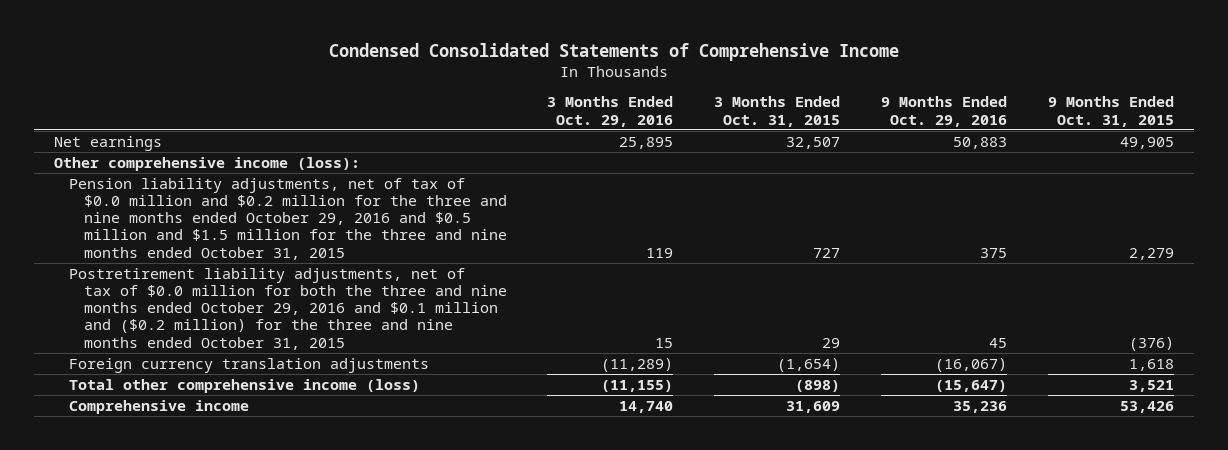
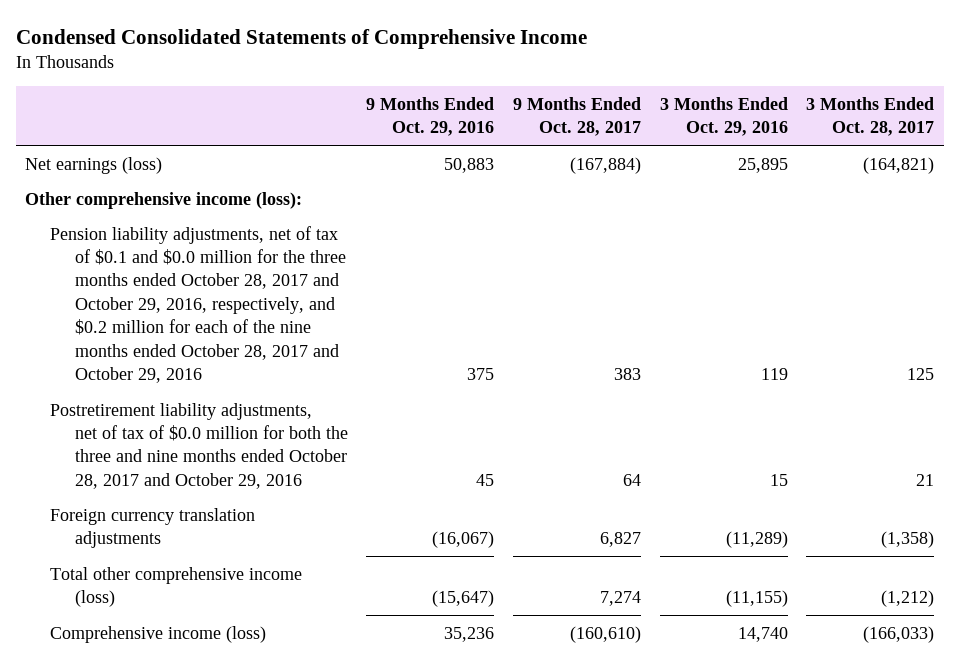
[714,96,841,127] 3 Months Ended Oct. 31, 2015 -> none
[1047,96,1174,127] 9 Months Ended Oct. 31, 2015 -> none
none -> [513,96,642,137] 9 Months Ended Oct. 28, 2017
none -> [806,96,935,137] 3 Months Ended Oct. 28, 2017
[54,135,163,151] Net earnings -> [25,156,163,174] Net earnings (loss)
[68,177,507,260] Pension liability adjustments, net of tax of $0.0 million and $0.2 million for the three and nine months ended October 29, 2016 and $0.5 million and $1.5 million for the three and nine months ended October 31, 2015 -> [49,225,346,384] Pension liability adjustments, net of tax of $0.1 and $0.0 million for the three months ended October 28, 2017 and October 29, 2016, respectively, and $0.2 million for each of the nine months ended October 28, 2017 and October 29, 2016
[68,267,507,350] Postretirement liability adjustments, net of tax of $0.0 million for both the three and nine months ended October 29, 2016 and $0.1 million and ($0.2 million) for the three and nine months ended October 31, 2015 -> [49,402,348,489] Postretirement liability adjustments, net of tax of $0.0 million for both the three and nine months ended October 28, 2017 and October 29, 2016
[68,399,249,414] Comprehensive income -> [49,625,266,643] Comprehensive income (loss)

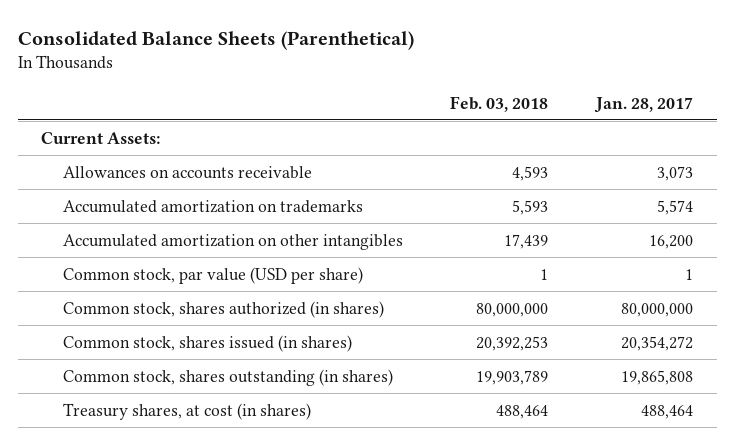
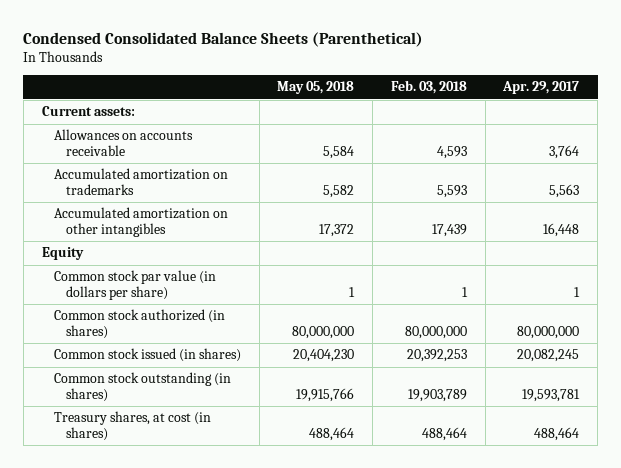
[17,30,414,50] Consolidated Balance Sheets (Parenthetical) -> [23,31,424,47] Condensed Consolidated Balance Sheets (Parenthetical)
[594,96,694,113] Jan. 28, 2017 -> none
none -> [277,81,355,95] May 05, 2018
none -> [502,81,580,95] Apr. 29, 2017
[41,131,161,144] Current Assets: -> [41,106,135,117] Current assets:
none -> [41,247,84,261] Equity
[62,266,363,284] Common stock, par value (USD per share) -> [53,270,216,300] Common stock par value (in dollars per share)
[62,300,384,318] Common stock, shares authorized (in shares) -> [53,309,225,339] Common stock authorized (in shares)
[62,334,352,352] Common stock, shares issued (in shares) -> [53,348,241,363] Common stock issued (in shares)
[62,368,393,386] Common stock, shares outstanding (in shares) -> [53,372,231,402] Common stock outstanding (in shares)

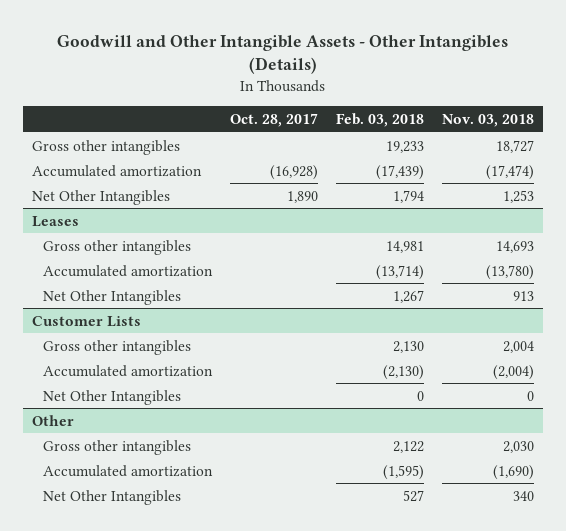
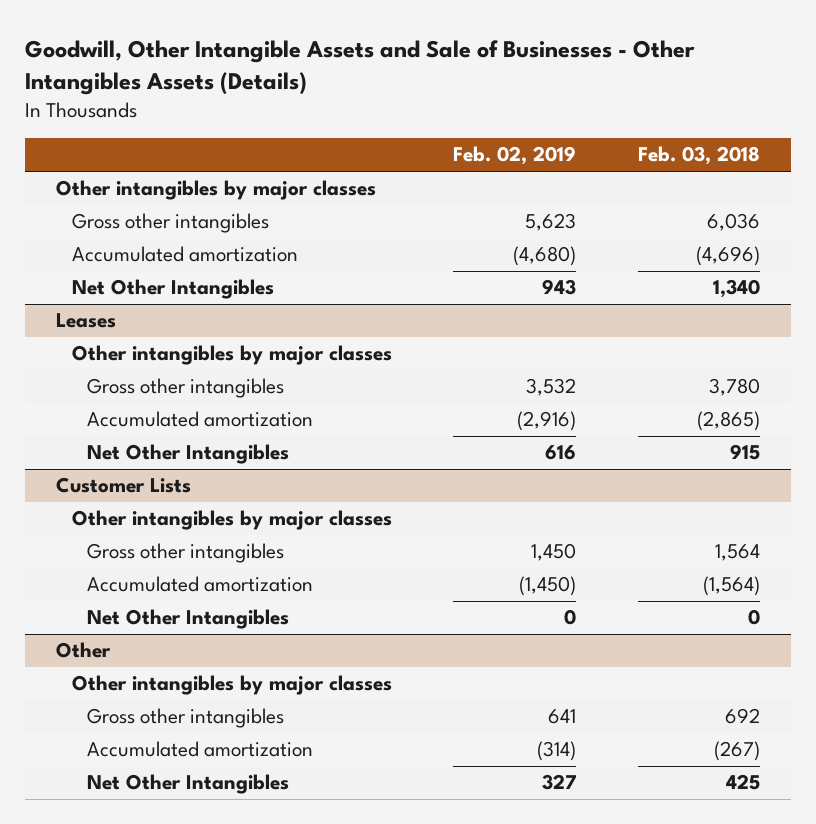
[57,34,509,75] Goodwill and Other Intangible Assets - Other Intangibles (Details) -> [24,40,695,96] Goodwill, Other Intangible Assets and Sale of Businesses - Other Intangibles Assets (Details)
[229,112,318,127] Oct. 28, 2017 -> none
[442,113,535,127] Nov. 03, 2018 -> none
none -> [453,146,577,166] Feb. 02, 2019
none -> [55,180,376,201] Other intangibles by major classes
[386,140,425,153] 19,233 -> [706,213,760,232] 6,036
[376,164,425,180] (17,439) -> [695,246,760,267] (4,696)
[393,189,425,203] 1,794 -> [712,279,760,299] 1,340
none -> [71,345,392,366] Other intangibles by major classes
[386,240,425,253] 14,981 -> [708,378,760,397] 3,780
[376,264,425,280] (13,714) -> [696,411,760,432] (2,865)
[393,289,425,303] 1,267 -> [729,444,760,461] 915
none -> [71,510,392,531] Other intangibles by major classes
[393,340,425,353] 2,130 -> [714,544,760,562] 1,564
[383,364,425,380] (2,130) -> [702,576,760,597] (1,564)
none -> [71,675,392,696] Other intangibles by major classes
[393,440,425,453] 2,122 -> [724,708,760,725] 692
[383,464,425,480] (1,595) -> [713,741,760,762] (267)
[403,489,425,502] 527 -> [725,774,760,791] 425

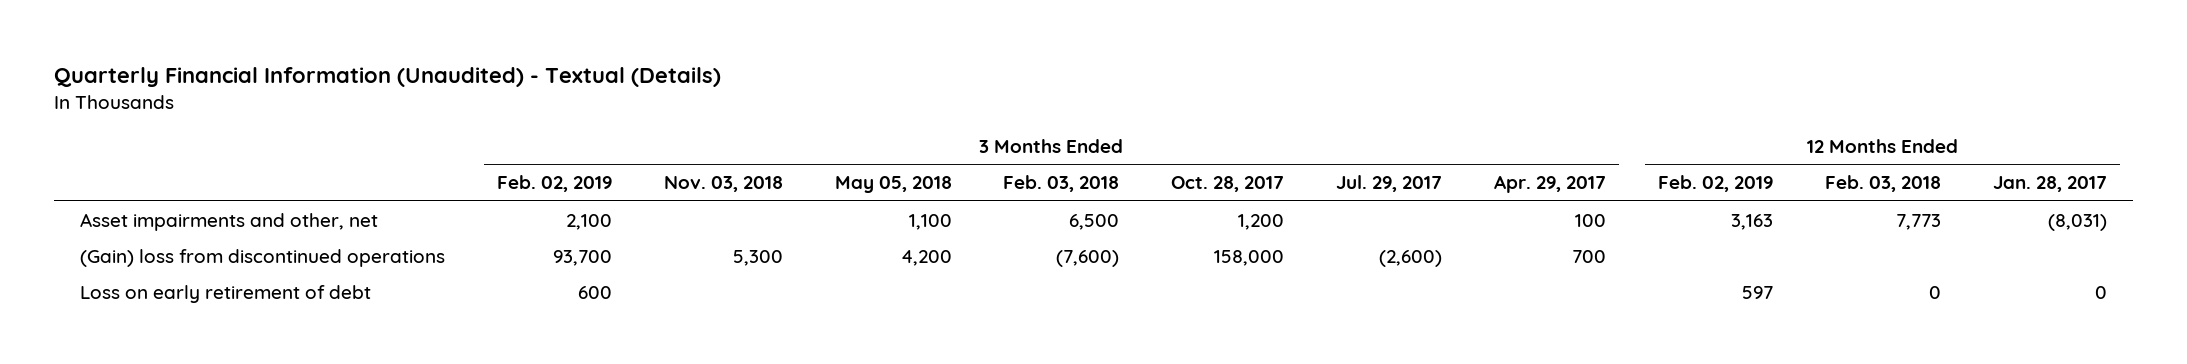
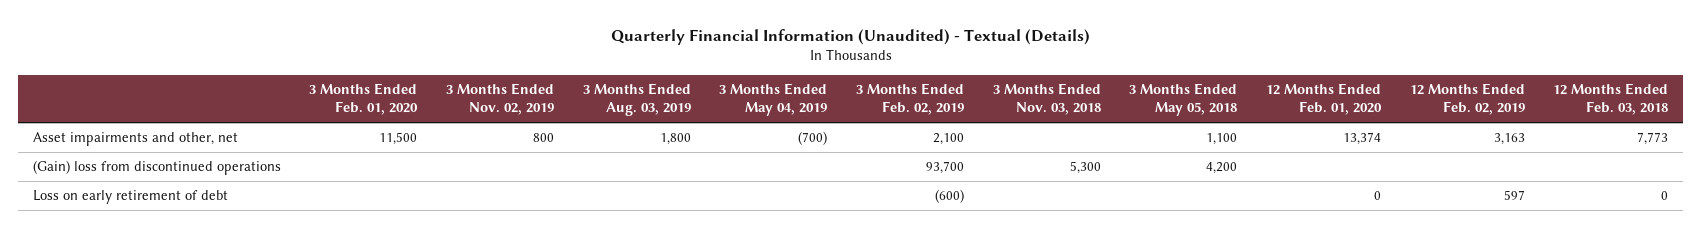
[1003,175,1120,193] Feb. 03, 2018 -> none
[1171,176,1285,193] Oct. 28, 2017 -> none
[1336,175,1443,193] Jul. 29, 2017 -> none
[1494,175,1607,194] Apr. 29, 2017 -> none
[1993,176,2108,193] Jan. 28, 2017 -> none
none -> [309,83,419,116] 3 Months Ended Feb. 01, 2020
none -> [446,83,555,116] 3 Months Ended Nov. 02, 2019
none -> [582,83,691,117] 3 Months Ended Aug. 03, 2019
none -> [719,83,828,117] 3 Months Ended May 04, 2019
none -> [1266,83,1383,116] 12 Months Ended Feb. 01, 2020
[577,285,612,299] 600 -> [935,189,965,204] (600)

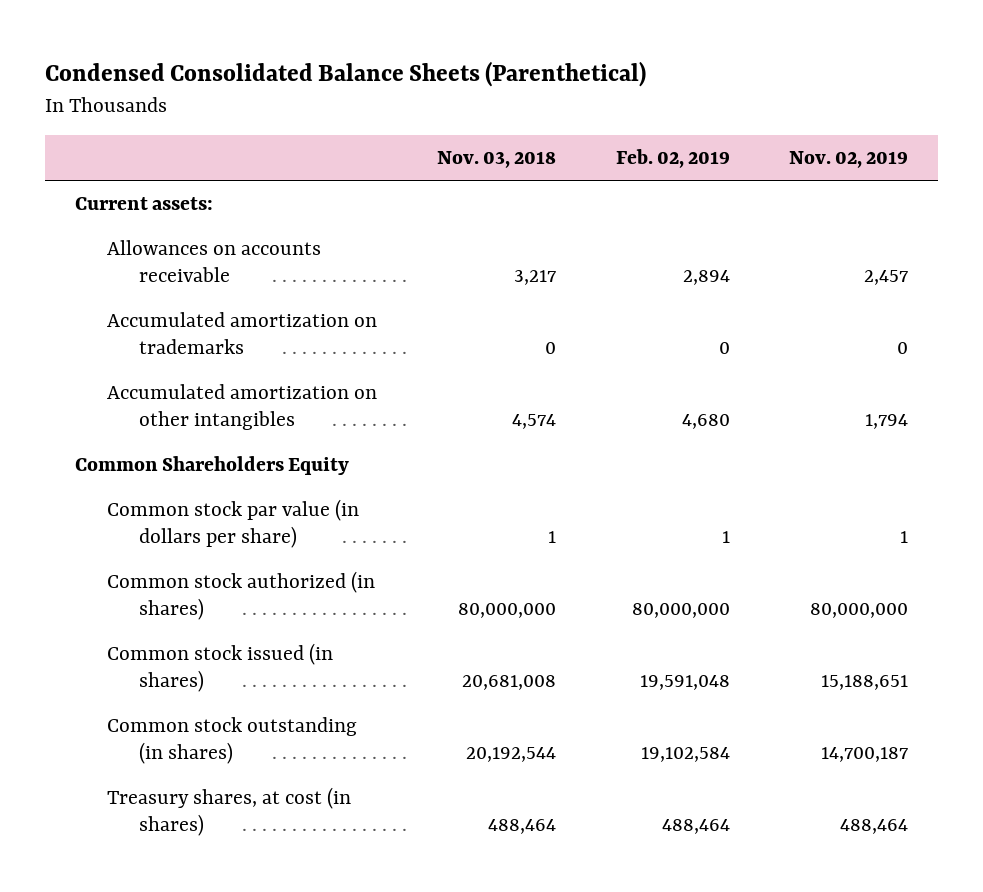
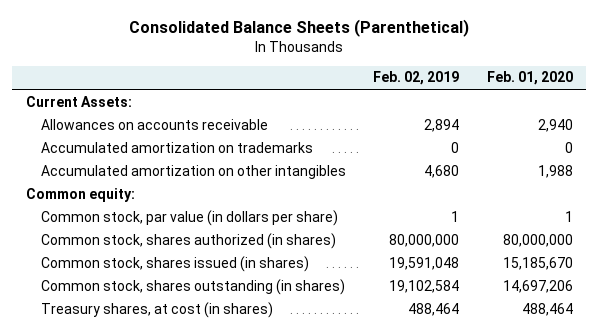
[44,60,646,87] Condensed Consolidated Balance Sheets (Parenthetical) -> [129,19,470,38] Consolidated Balance Sheets (Parenthetical)
[436,151,556,169] Nov. 03, 2018 -> none
[789,151,909,169] Nov. 02, 2019 -> none
none -> [486,71,573,86] Feb. 01, 2020
[74,196,213,210] Current assets: -> [25,95,132,107] Current Assets:
[74,455,349,475] Common Shareholders Equity -> [25,187,135,202] Common equity:
[106,498,359,549] Common stock par value (in dollars per share) -> [40,209,338,226] Common stock, par value (in dollars per share)
[106,570,375,621] Common stock authorized (in shares) -> [40,232,336,249] Common stock, shares authorized (in shares)
[106,642,333,693] Common stock issued (in shares) -> [40,255,309,272] Common stock, shares issued (in shares)
[106,716,357,765] Common stock outstanding (in shares) -> [40,278,345,295] Common stock, shares outstanding (in shares)

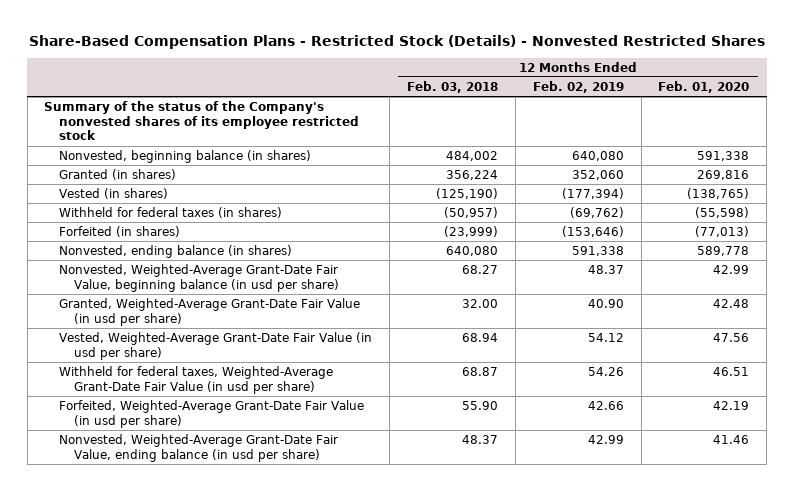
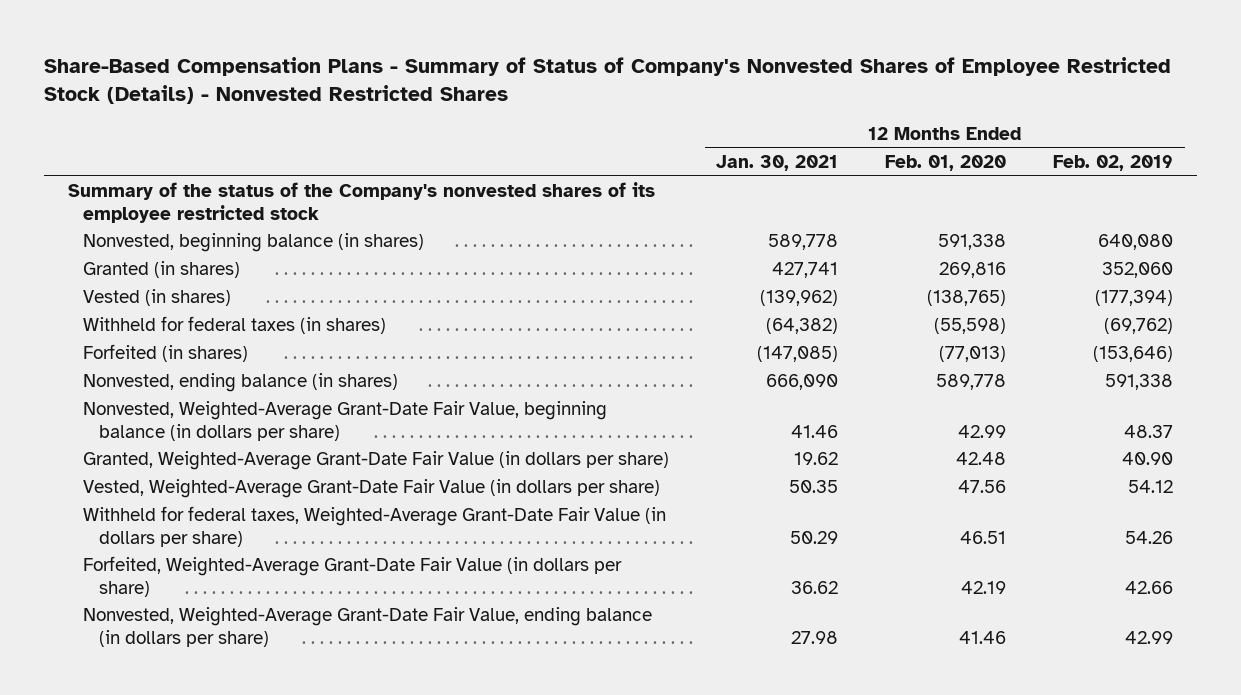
[28,34,765,49] Share-Based Compensation Plans - Restricted Stock (Details) - Nonvested Restricted Shares -> [44,56,1172,105] Share-Based Compensation Plans - Summary of Status of Company's Nonvested Shares of Employee Restricted Stock (Details) - Nonvested Restricted Shares
[406,80,498,93] Feb. 03, 2018 -> none
none -> [716,155,839,172] Jan. 30, 2021
[59,263,339,292] Nonvested, Weighted-Average Grant-Date Fair Value, beginning balance (in usd per share) -> [83,401,608,441] Nonvested, Weighted-Average Grant-Date Fair Value, beginning balance (in dollars per share)
[59,297,361,326] Granted, Weighted-Average Grant-Date Fair Value (in usd per share) -> [83,451,670,471] Granted, Weighted-Average Grant-Date Fair Value (in dollars per share)
[59,331,373,360] Vested, Weighted-Average Grant-Date Fair Value (in usd per share) -> [83,479,661,499] Vested, Weighted-Average Grant-Date Fair Value (in dollars per share)
[59,365,334,394] Withheld for federal taxes, Weighted-Average Grant-Date Fair Value (in usd per share) -> [83,506,667,547] Withheld for federal taxes, Weighted-Average Grant-Date Fair Value (in dollars per share)
[59,399,365,428] Forfeited, Weighted-Average Grant-Date Fair Value (in usd per share) -> [83,556,623,597] Forfeited, Weighted-Average Grant-Date Fair Value (in dollars per share)
[59,433,339,462] Nonvested, Weighted-Average Grant-Date Fair Value, ending balance (in usd per share) -> [83,607,653,647] Nonvested, Weighted-Average Grant-Date Fair Value, ending balance (in dollars per share)

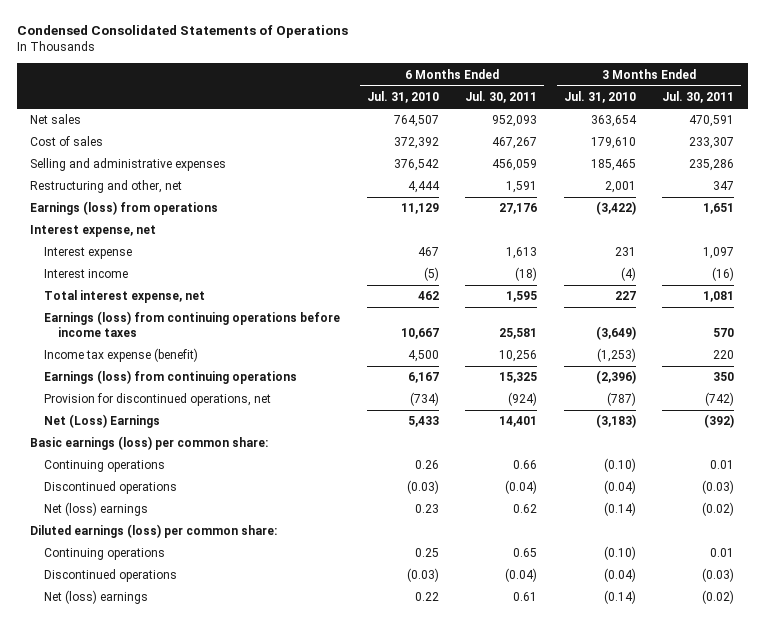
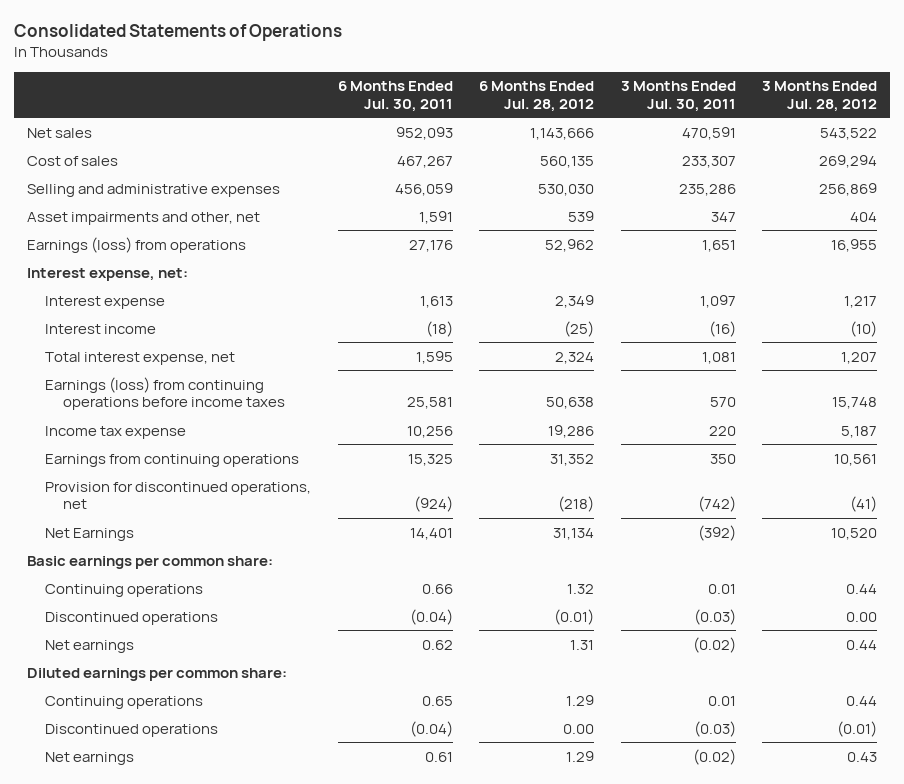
[16,25,348,39] Condensed Consolidated Statements of Operations -> [14,24,343,42] Consolidated Statements of Operations
[366,91,439,104] Jul. 31, 2010 -> none
[563,91,636,104] Jul. 31, 2010 -> none
none -> [479,81,595,112] 6 Months Ended Jul. 28, 2012
none -> [762,81,878,112] 3 Months Ended Jul. 28, 2012
[30,180,183,194] Restructuring and other, net -> [27,211,261,225] Asset impairments and other, net
[30,225,157,238] Interest expense, net -> [27,267,189,281] Interest expense, net:
[43,348,198,363] Income tax expense (benefit) -> [45,425,187,439] Income tax expense
[43,370,297,385] Earnings (loss) from continuing operations -> [45,453,300,467] Earnings from continuing operations
[43,414,160,429] Net (Loss) Earnings -> [45,527,135,541] Net Earnings
[30,436,269,451] Basic earnings (loss) per common share: -> [27,555,274,569] Basic earnings per common share:
[43,502,148,517] Net (loss) earnings -> [45,639,135,653] Net earnings
[30,524,278,539] Diluted earnings (loss) per common share: -> [27,667,288,681] Diluted earnings per common share:
[43,590,148,605] Net (loss) earnings -> [45,751,135,765] Net earnings

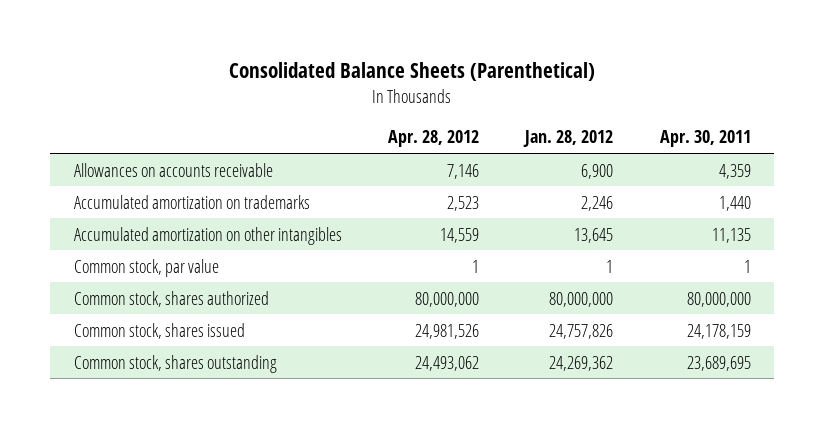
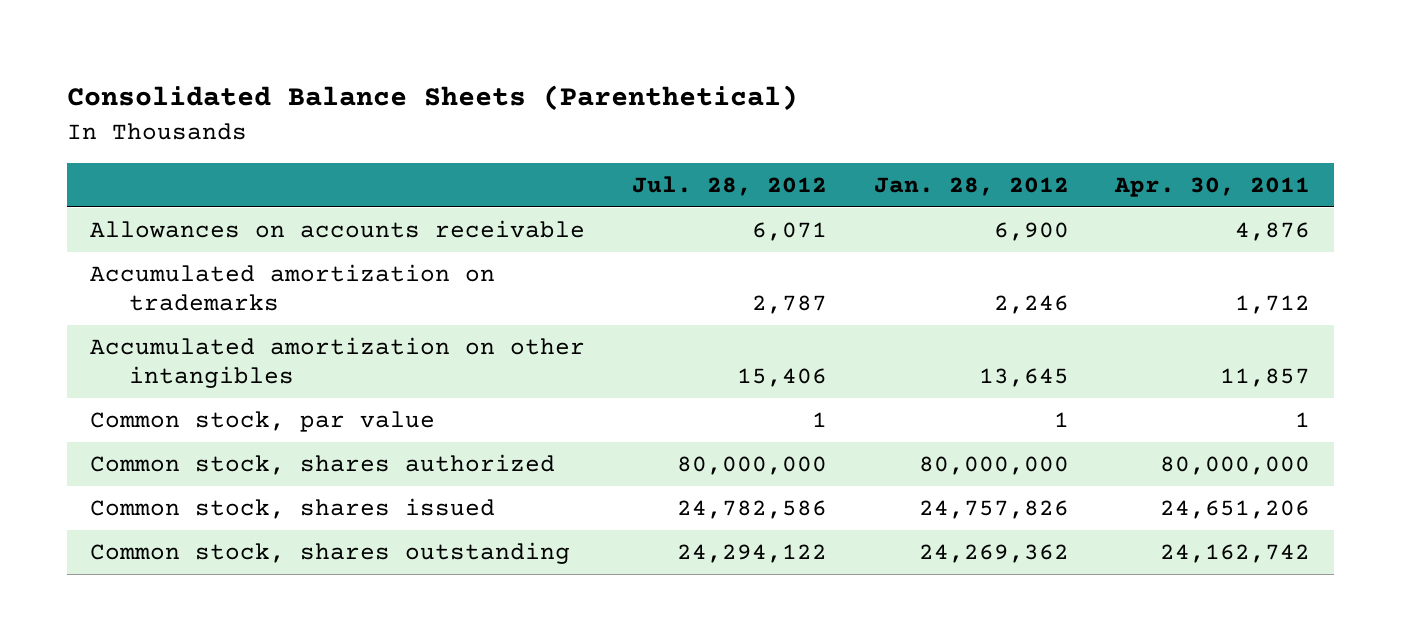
[388,130,480,148] Apr. 28, 2012 -> none
none -> [631,176,827,197] Jul. 28, 2012
[718,163,751,179] 4,359 -> [1235,221,1311,241] 4,876
[718,195,751,211] 1,440 -> [1235,295,1311,315] 1,712
[711,227,751,243] 11,135 -> [1220,368,1311,388] 11,857
[686,323,751,339] 24,178,159 -> [1160,499,1311,519] 24,651,206
[686,355,751,371] 23,689,695 -> [1160,543,1311,563] 24,162,742

